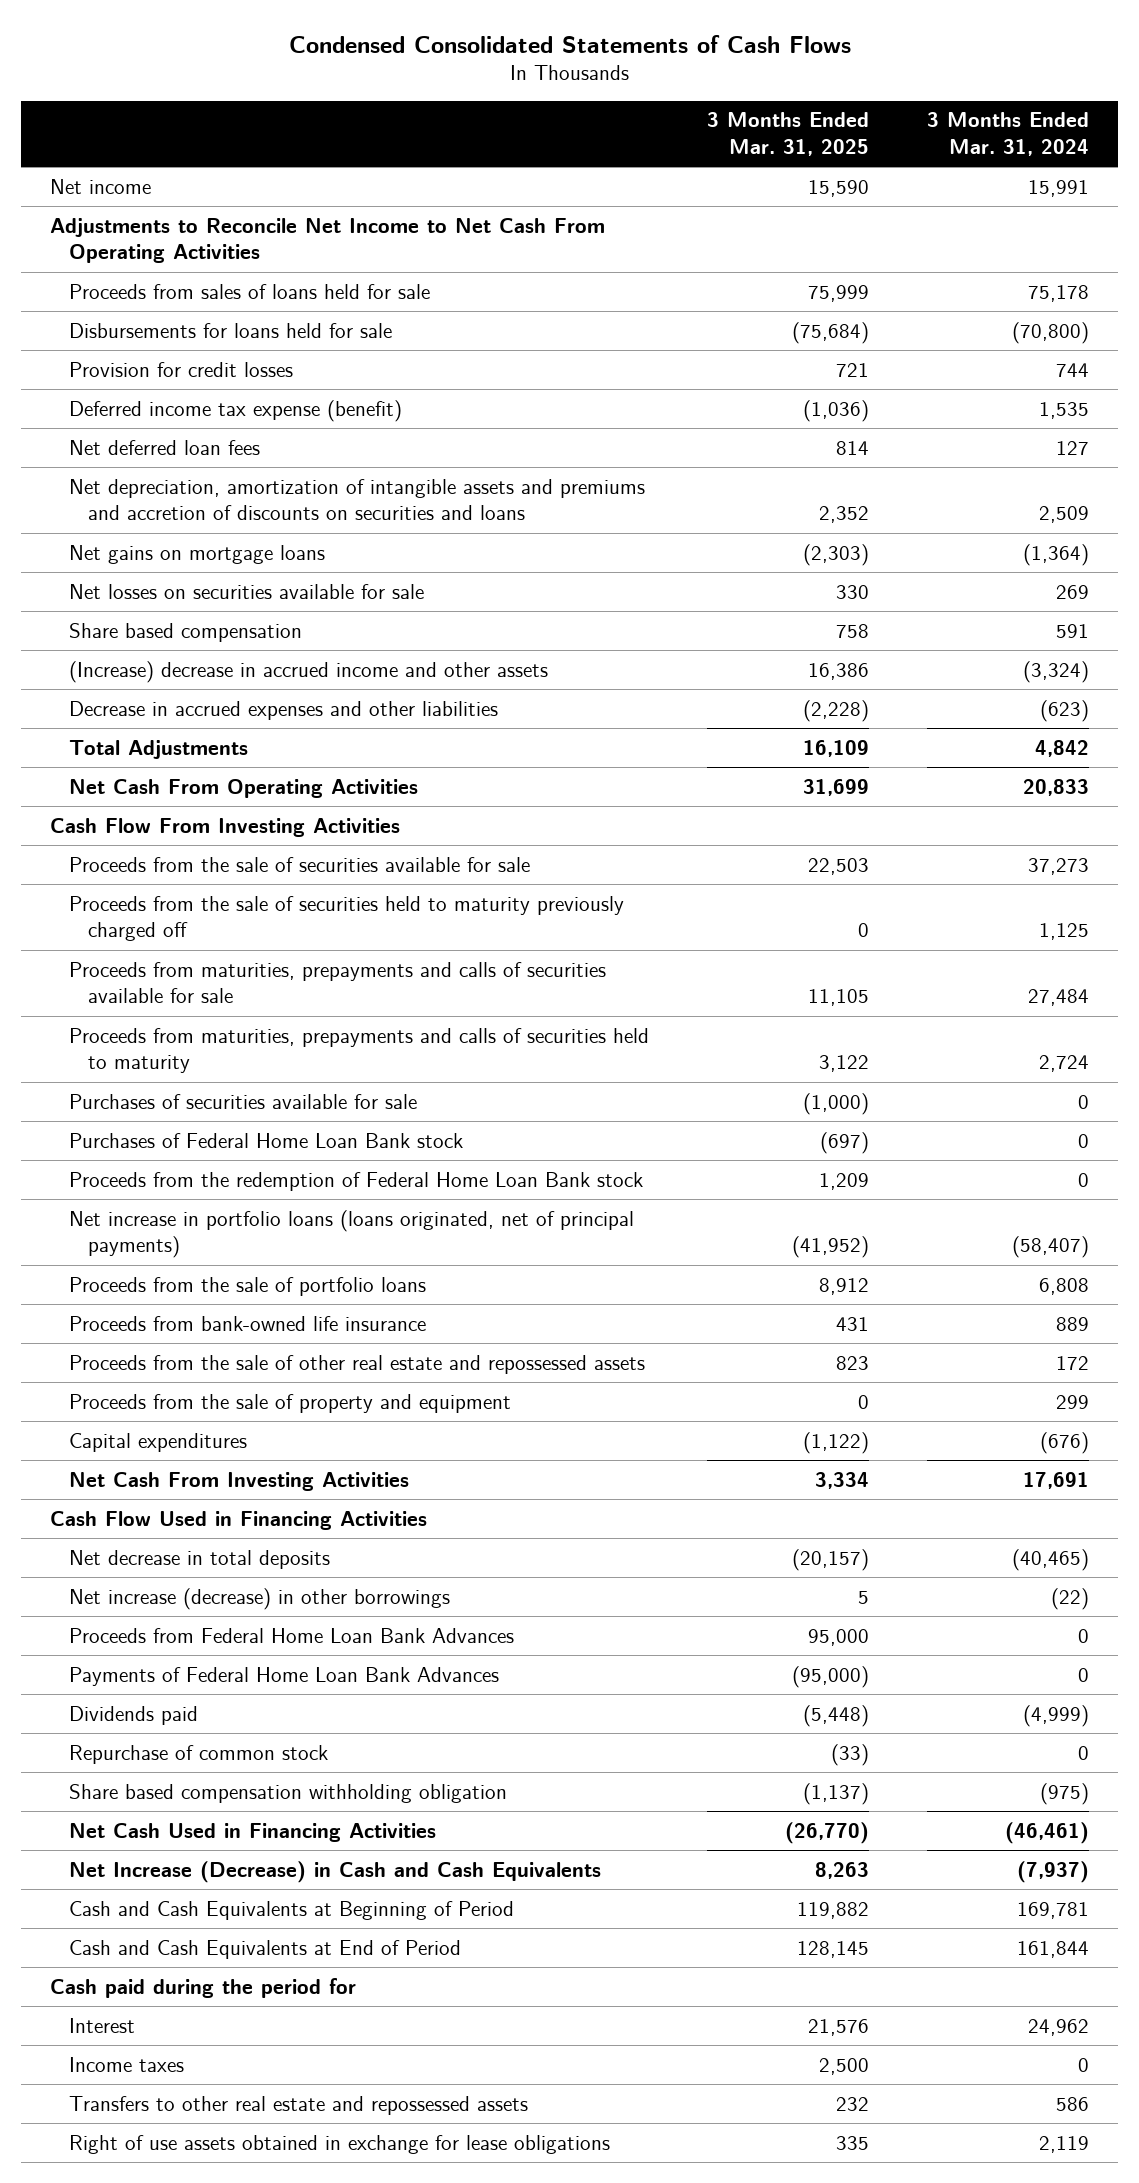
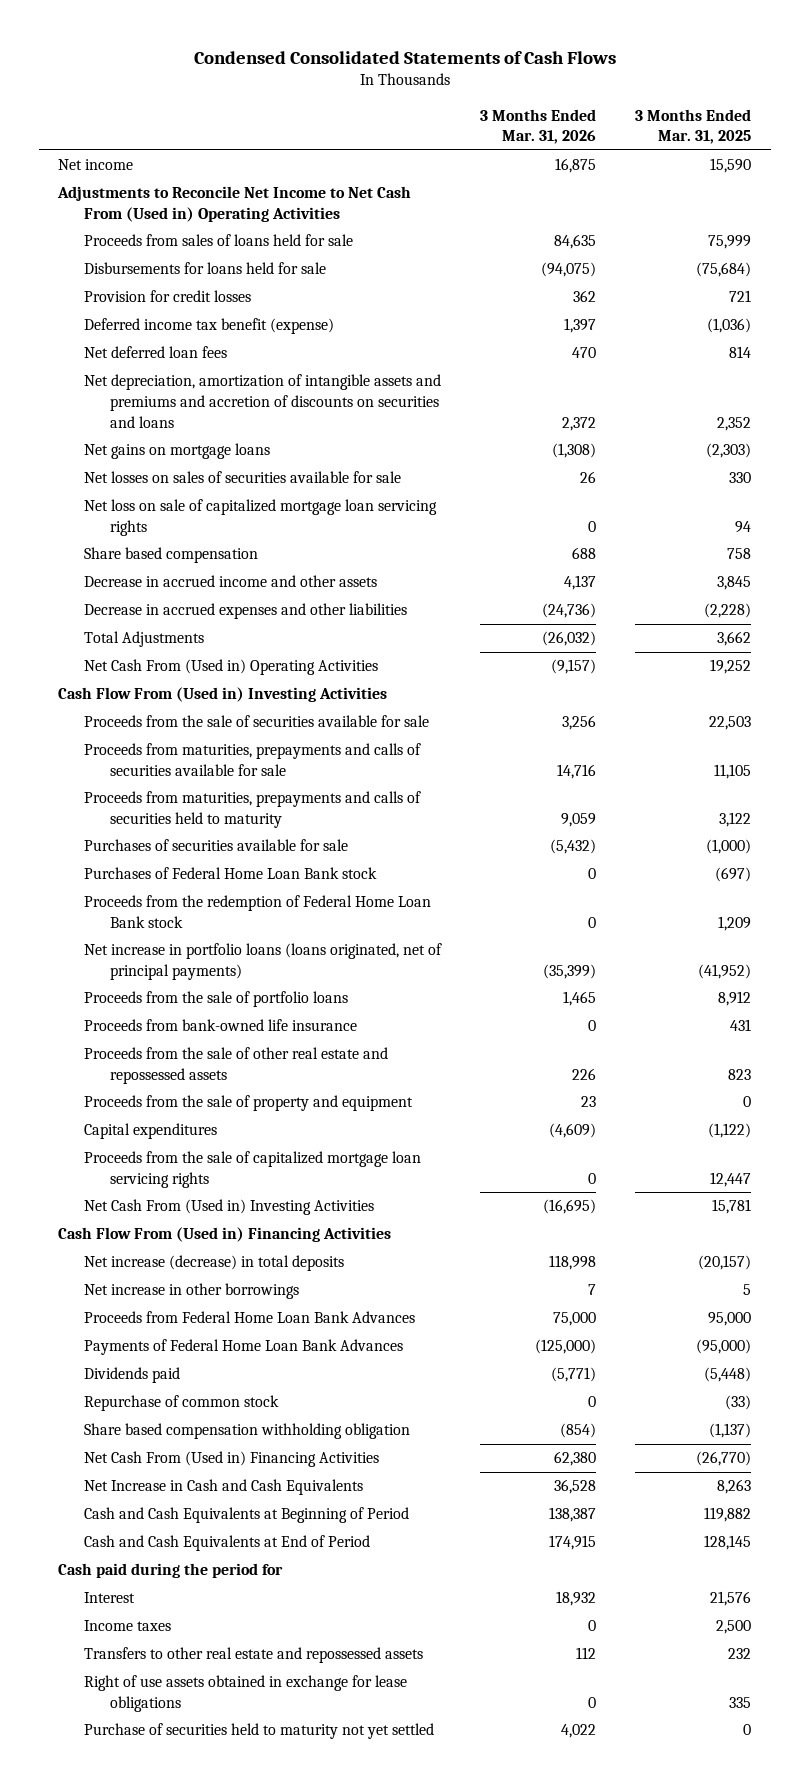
[927,112,1090,156] 3 Months Ended Mar. 31, 2024 -> none
none -> [479,108,596,145] 3 Months Ended Mar. 31, 2026
[49,217,605,264] Adjustments to Reconcile Net Income to Net Cash From Operating Activities -> [57,186,412,222] Adjustments to Reconcile Net Income to Net Cash From (Used in) Operating Activities
[68,399,402,422] Deferred income tax expense (benefit) -> [83,318,334,335] Deferred income tax benefit (expense)
[68,583,424,599] Net losses on securities available for sale -> [83,471,401,484] Net losses on sales of securities available for sale
none -> [83,499,437,536] Net loss on sale of capitalized mortgage loan servicing rights
[68,660,548,683] (Increase) decrease in accrued income and other assets -> [83,575,377,588] Decrease in accrued income and other assets
[808,662,870,680] 16,386 -> [717,576,752,591] 3,845
[803,739,870,757] 16,109 -> [717,631,752,647] 3,662
[68,778,418,798] Net Cash From Operating Activities -> [83,659,378,676] Net Cash From (Used in) Operating Activities
[803,778,870,796] 31,699 -> [710,659,752,675] 19,252
[49,817,400,837] Cash Flow From Investing Activities -> [58,687,388,703] Cash Flow From (Used in) Investing Activities
[68,895,624,942] Proceeds from the sale of securities held to maturity previously charged off -> none
none -> [83,1151,421,1188] Proceeds from the sale of capitalized mortgage loan servicing rights
[68,1471,409,1491] Net Cash From Investing Activities -> [83,1199,374,1216] Net Cash From (Used in) Investing Activities
[815,1471,870,1489] 3,334 -> [712,1199,752,1215] 15,781
[49,1510,427,1530] Cash Flow Used in Financing Activities -> [58,1227,392,1243] Cash Flow From (Used in) Financing Activities
[68,1549,330,1569] Net decrease in total deposits -> [83,1255,344,1272] Net increase (decrease) in total deposits
[68,1587,450,1610] Net increase (decrease) in other borrowings -> [83,1283,299,1300] Net increase in other borrowings
[68,1822,436,1842] Net Cash Used in Financing Activities -> [83,1451,379,1468] Net Cash From (Used in) Financing Activities
[68,1860,601,1883] Net Increase (Decrease) in Cash and Cash Equivalents -> [83,1479,363,1496] Net Increase in Cash and Cash Equivalents
none -> [83,1723,434,1740] Purchase of securities held to maturity not yet settled

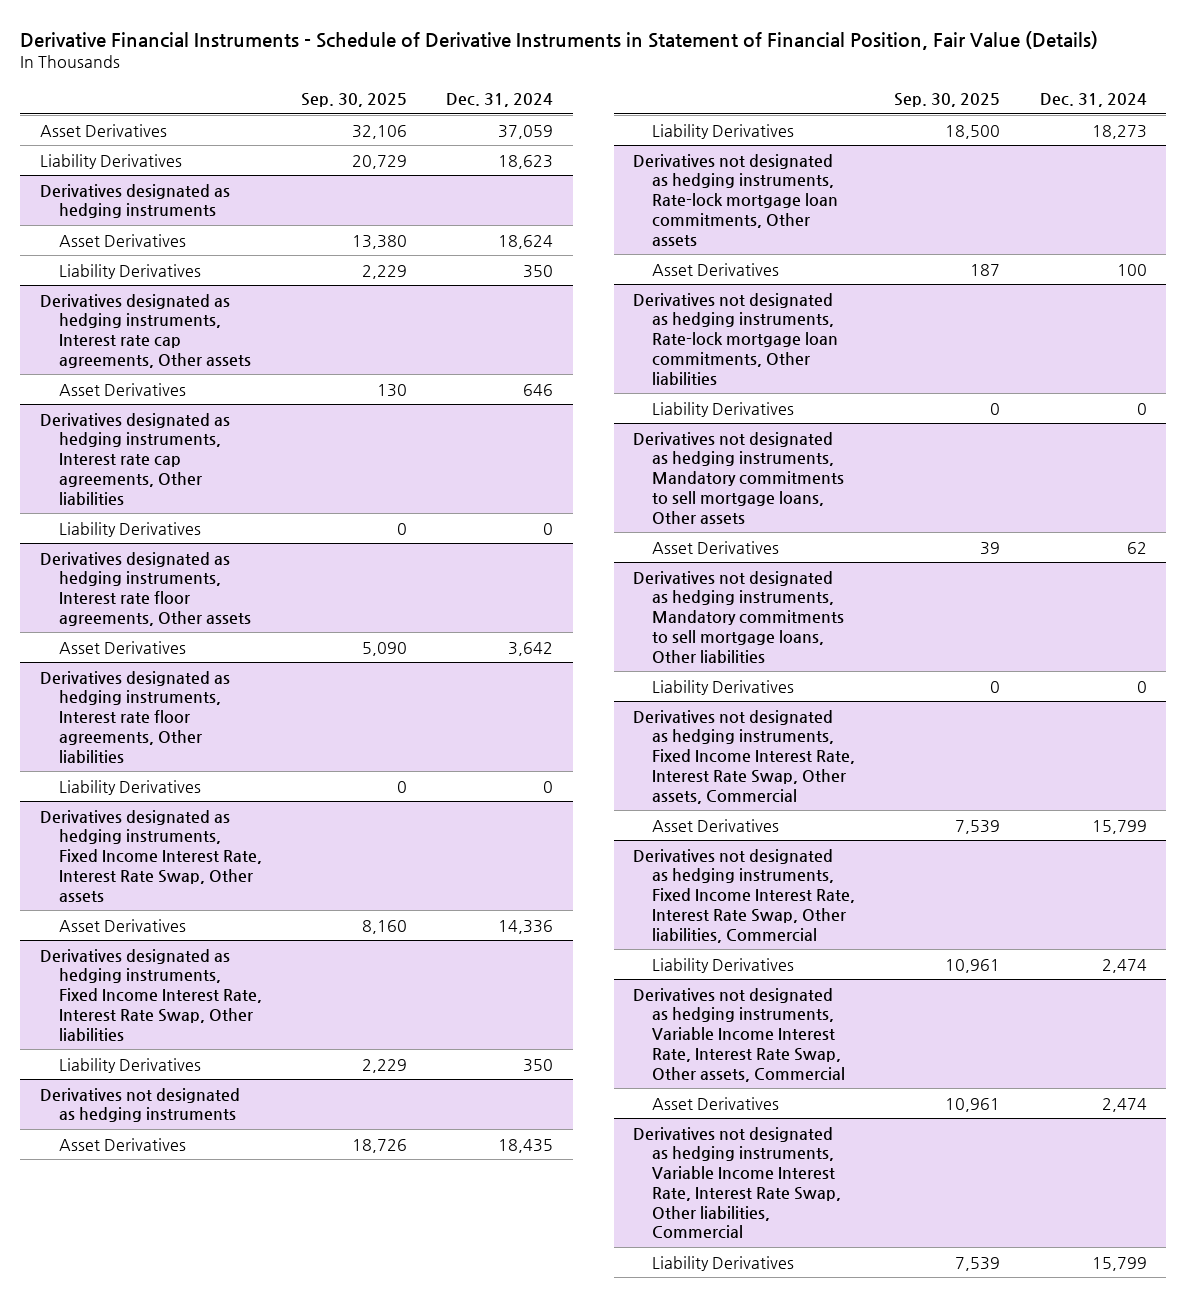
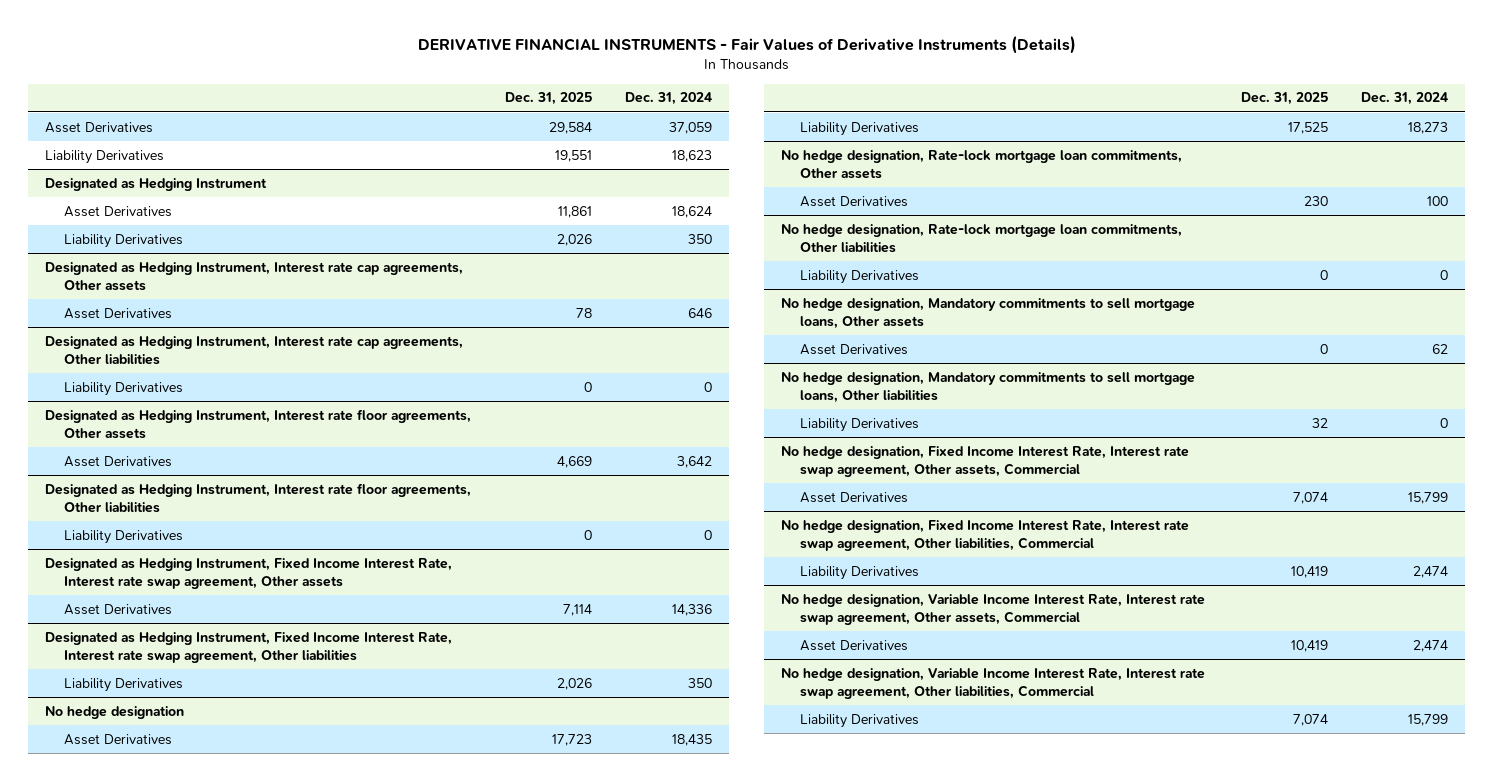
[20,30,1099,50] Derivative Financial Instruments - Schedule of Derivative Instruments in Statement of Financial Position, Fair Value (Details) -> [417,36,1076,55] DERIVATIVE FINANCIAL INSTRUMENTS - Fair Values of Derivative Instruments (Details)
[301,93,408,108] Sep. 30, 2025 -> none
none -> [504,92,592,106] Dec. 31, 2025
[40,183,231,219] Derivatives designated as hedging instruments -> [45,177,268,191] Designated as Hedging Instrument
[40,293,251,368] Derivatives designated as hedging instruments, Interest rate cap agreements, Other assets -> [45,261,464,292] Designated as Hedging Instrument, Interest rate cap agreements, Other assets
[40,412,231,505] Derivatives designated as hedging instruments, Interest rate cap agreements, Other liabilities -> [45,335,464,366] Designated as Hedging Instrument, Interest rate cap agreements, Other liabilities
[40,551,251,626] Derivatives designated as hedging instruments, Interest rate floor agreements, Other assets -> [45,408,472,440] Designated as Hedging Instrument, Interest rate floor agreements, Other assets
[40,670,231,763] Derivatives designated as hedging instruments, Interest rate floor agreements, Other liabilities -> [45,482,472,514] Designated as Hedging Instrument, Interest rate floor agreements, Other liabilities
[40,809,262,902] Derivatives designated as hedging instruments, Fixed Income Interest Rate, Interest Rate Swap, Other assets -> [45,557,453,590] Designated as Hedging Instrument, Fixed Income Interest Rate, Interest rate swap agreement, Other assets
[40,948,262,1041] Derivatives designated as hedging instruments, Fixed Income Interest Rate, Interest Rate Swap, Other liabilities -> [45,631,453,664] Designated as Hedging Instrument, Fixed Income Interest Rate, Interest rate swap agreement, Other liabilities
[40,1087,241,1123] Derivatives not designated as hedging instruments -> [45,705,185,719] No hedge designation
[633,153,838,246] Derivatives not designated as hedging instruments, Rate-lock mortgage loan commitments, Other assets -> none
none -> [781,149,1183,180] No hedge designation, Rate-lock mortgage loan commitments, Other assets
[633,292,838,385] Derivatives not designated as hedging instruments, Rate-lock mortgage loan commitments, Other liabilities -> none
none -> [781,223,1183,254] No hedge designation, Rate-lock mortgage loan commitments, Other liabilities
[633,431,844,524] Derivatives not designated as hedging instruments, Mandatory commitments to sell mortgage loans, Other assets -> none
none -> [781,297,1196,330] No hedge designation, Mandatory commitments to sell mortgage loans, Other assets
[633,570,844,663] Derivatives not designated as hedging instruments, Mandatory commitments to sell mortgage loans, Other liabilities -> none
none -> [781,371,1196,404] No hedge designation, Mandatory commitments to sell mortgage loans, Other liabilities
[633,709,855,804] Derivatives not designated as hedging instruments, Fixed Income Interest Rate, Interest Rate Swap, Other assets, Commercial -> none
none -> [781,445,1190,478] No hedge designation, Fixed Income Interest Rate, Interest rate swap agreement, Other assets, Commercial
[633,848,855,943] Derivatives not designated as hedging instruments, Fixed Income Interest Rate, Interest Rate Swap, Other liabilities, Commercial -> none
none -> [781,519,1190,552] No hedge designation, Fixed Income Interest Rate, Interest rate swap agreement, Other liabilities, Commercial
[633,987,845,1082] Derivatives not designated as hedging instruments, Variable Income Interest Rate, Interest Rate Swap, Other assets, Commercial -> none
none -> [781,593,1206,626] No hedge designation, Variable Income Interest Rate, Interest rate swap agreement, Other assets, Commercial
[633,1126,841,1240] Derivatives not designated as hedging instruments, Variable Income Interest Rate, Interest Rate Swap, Other liabilities, Commercial -> none
none -> [781,667,1206,700] No hedge designation, Variable Income Interest Rate, Interest rate swap agreement, Other liabilities, Commercial

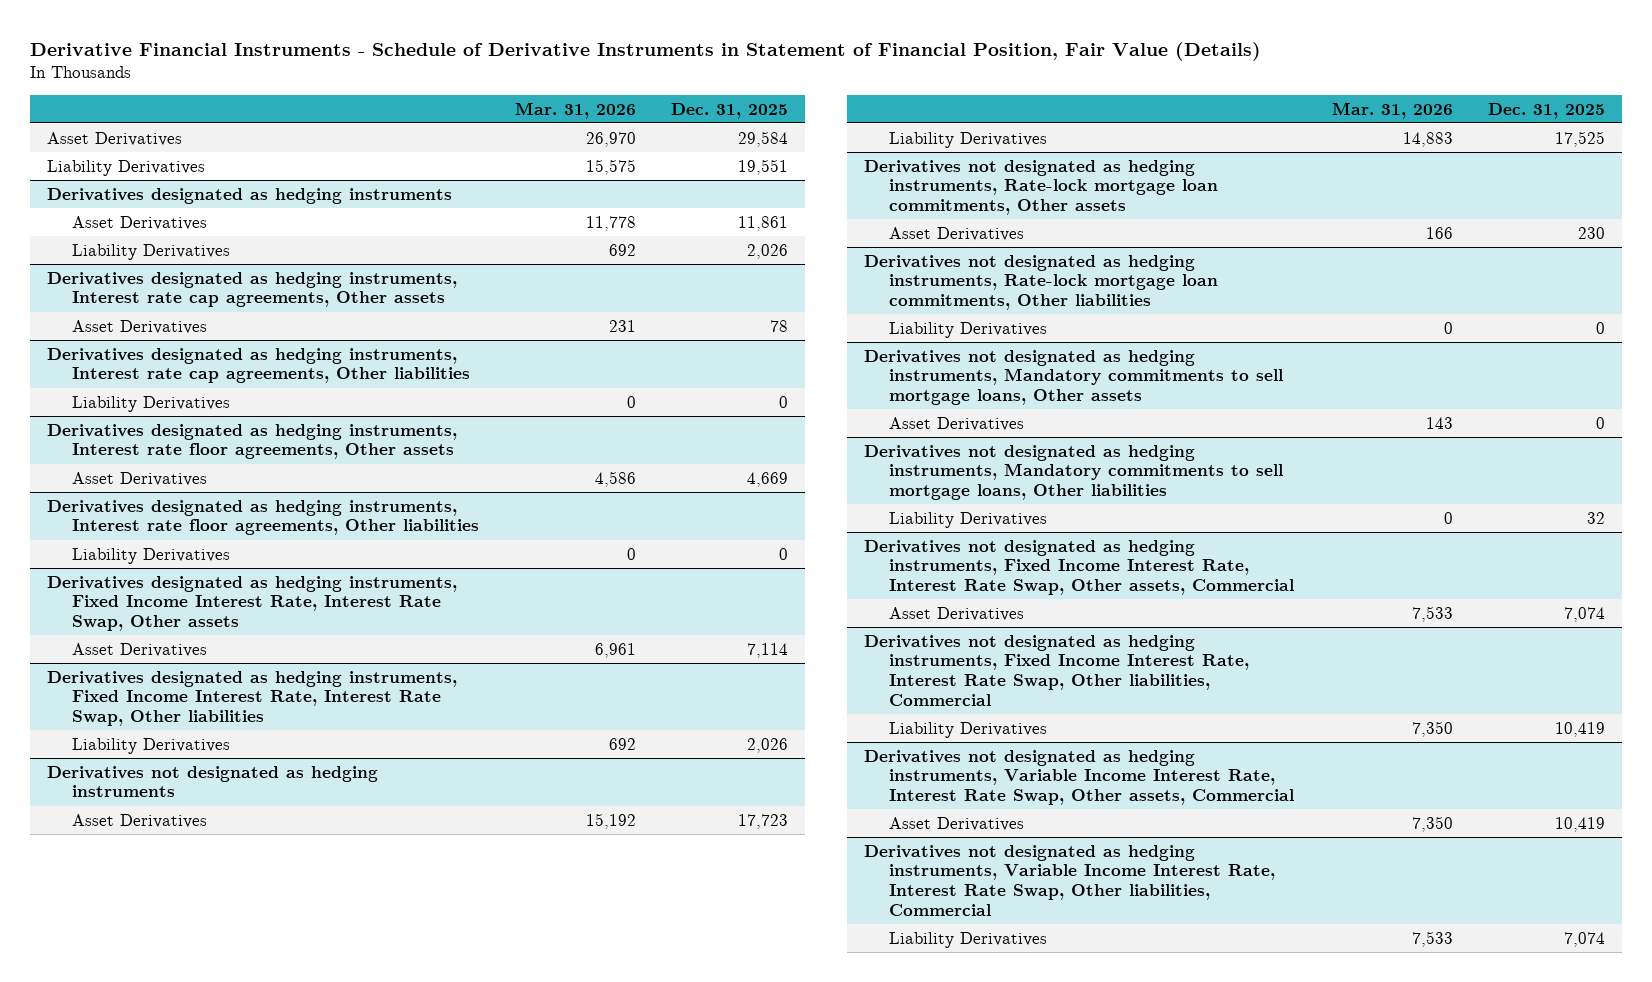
[417,36,1076,55] DERIVATIVE FINANCIAL INSTRUMENTS - Fair Values of Derivative Instruments (Details) -> [29,41,1261,61] Derivative Financial Instruments - Schedule of Derivative Instruments in Statement of Financial Position, Fair Value (Details)
[625,92,713,106] Dec. 31, 2024 -> none
none -> [514,101,636,119] Mar. 31, 2026
[45,177,268,191] Designated as Hedging Instrument -> [47,187,453,204] Derivatives designated as hedging instruments
[45,261,464,292] Designated as Hedging Instrument, Interest rate cap agreements, Other assets -> [47,271,458,308] Derivatives designated as hedging instruments, Interest rate cap agreements, Other assets
[45,335,464,366] Designated as Hedging Instrument, Interest rate cap agreements, Other liabilities -> [47,347,471,384] Derivatives designated as hedging instruments, Interest rate cap agreements, Other liabilities
[45,408,472,440] Designated as Hedging Instrument, Interest rate floor agreements, Other assets -> [47,423,458,460] Derivatives designated as hedging instruments, Interest rate floor agreements, Other assets
[45,482,472,514] Designated as Hedging Instrument, Interest rate floor agreements, Other liabilities -> [47,499,480,536] Derivatives designated as hedging instruments, Interest rate floor agreements, Other liabilities
[45,557,453,590] Designated as Hedging Instrument, Fixed Income Interest Rate, Interest rate swap agreement, Other assets -> [47,575,458,632] Derivatives designated as hedging instruments, Fixed Income Interest Rate, Interest Rate Swap, Other assets
[45,631,453,664] Designated as Hedging Instrument, Fixed Income Interest Rate, Interest rate swap agreement, Other liabilities -> [47,670,458,727] Derivatives designated as hedging instruments, Fixed Income Interest Rate, Interest Rate Swap, Other liabilities
[45,705,185,719] No hedge designation -> [47,765,379,798] Derivatives not designated as hedging instruments
[781,149,1183,180] No hedge designation, Rate-lock mortgage loan commitments, Other assets -> none
none -> [864,159,1219,216] Derivatives not designated as hedging instruments, Rate-lock mortgage loan commitments, Other assets
[781,223,1183,254] No hedge designation, Rate-lock mortgage loan commitments, Other liabilities -> none
none -> [864,254,1219,311] Derivatives not designated as hedging instruments, Rate-lock mortgage loan commitments, Other liabilities
[781,297,1196,330] No hedge designation, Mandatory commitments to sell mortgage loans, Other assets -> none
none -> [864,349,1284,406] Derivatives not designated as hedging instruments, Mandatory commitments to sell mortgage loans, Other assets
[781,371,1196,404] No hedge designation, Mandatory commitments to sell mortgage loans, Other liabilities -> none
none -> [864,444,1284,501] Derivatives not designated as hedging instruments, Mandatory commitments to sell mortgage loans, Other liabilities
[781,445,1190,478] No hedge designation, Fixed Income Interest Rate, Interest rate swap agreement, Other assets, Commercial -> none
none -> [864,539,1295,596] Derivatives not designated as hedging instruments, Fixed Income Interest Rate, Interest Rate Swap, Other assets, Commercial
[781,519,1190,552] No hedge designation, Fixed Income Interest Rate, Interest rate swap agreement, Other liabilities, Commercial -> none
none -> [864,634,1250,706] Derivatives not designated as hedging instruments, Fixed Income Interest Rate, Interest Rate Swap, Other liabilities, Commercial
[781,593,1206,626] No hedge designation, Variable Income Interest Rate, Interest rate swap agreement, Other assets, Commercial -> none
none -> [864,749,1295,806] Derivatives not designated as hedging instruments, Variable Income Interest Rate, Interest Rate Swap, Other assets, Commercial
[781,667,1206,700] No hedge designation, Variable Income Interest Rate, Interest rate swap agreement, Other liabilities, Commercial -> none
none -> [864,844,1276,916] Derivatives not designated as hedging instruments, Variable Income Interest Rate, Interest Rate Swap, Other liabilities, Commercial

